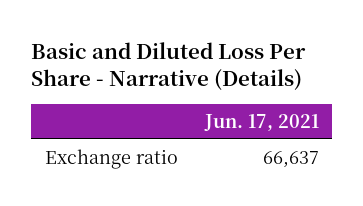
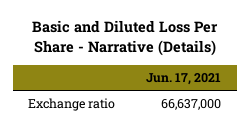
[262,150,319,168] 66,637 -> [161,99,222,111] 66,637,000

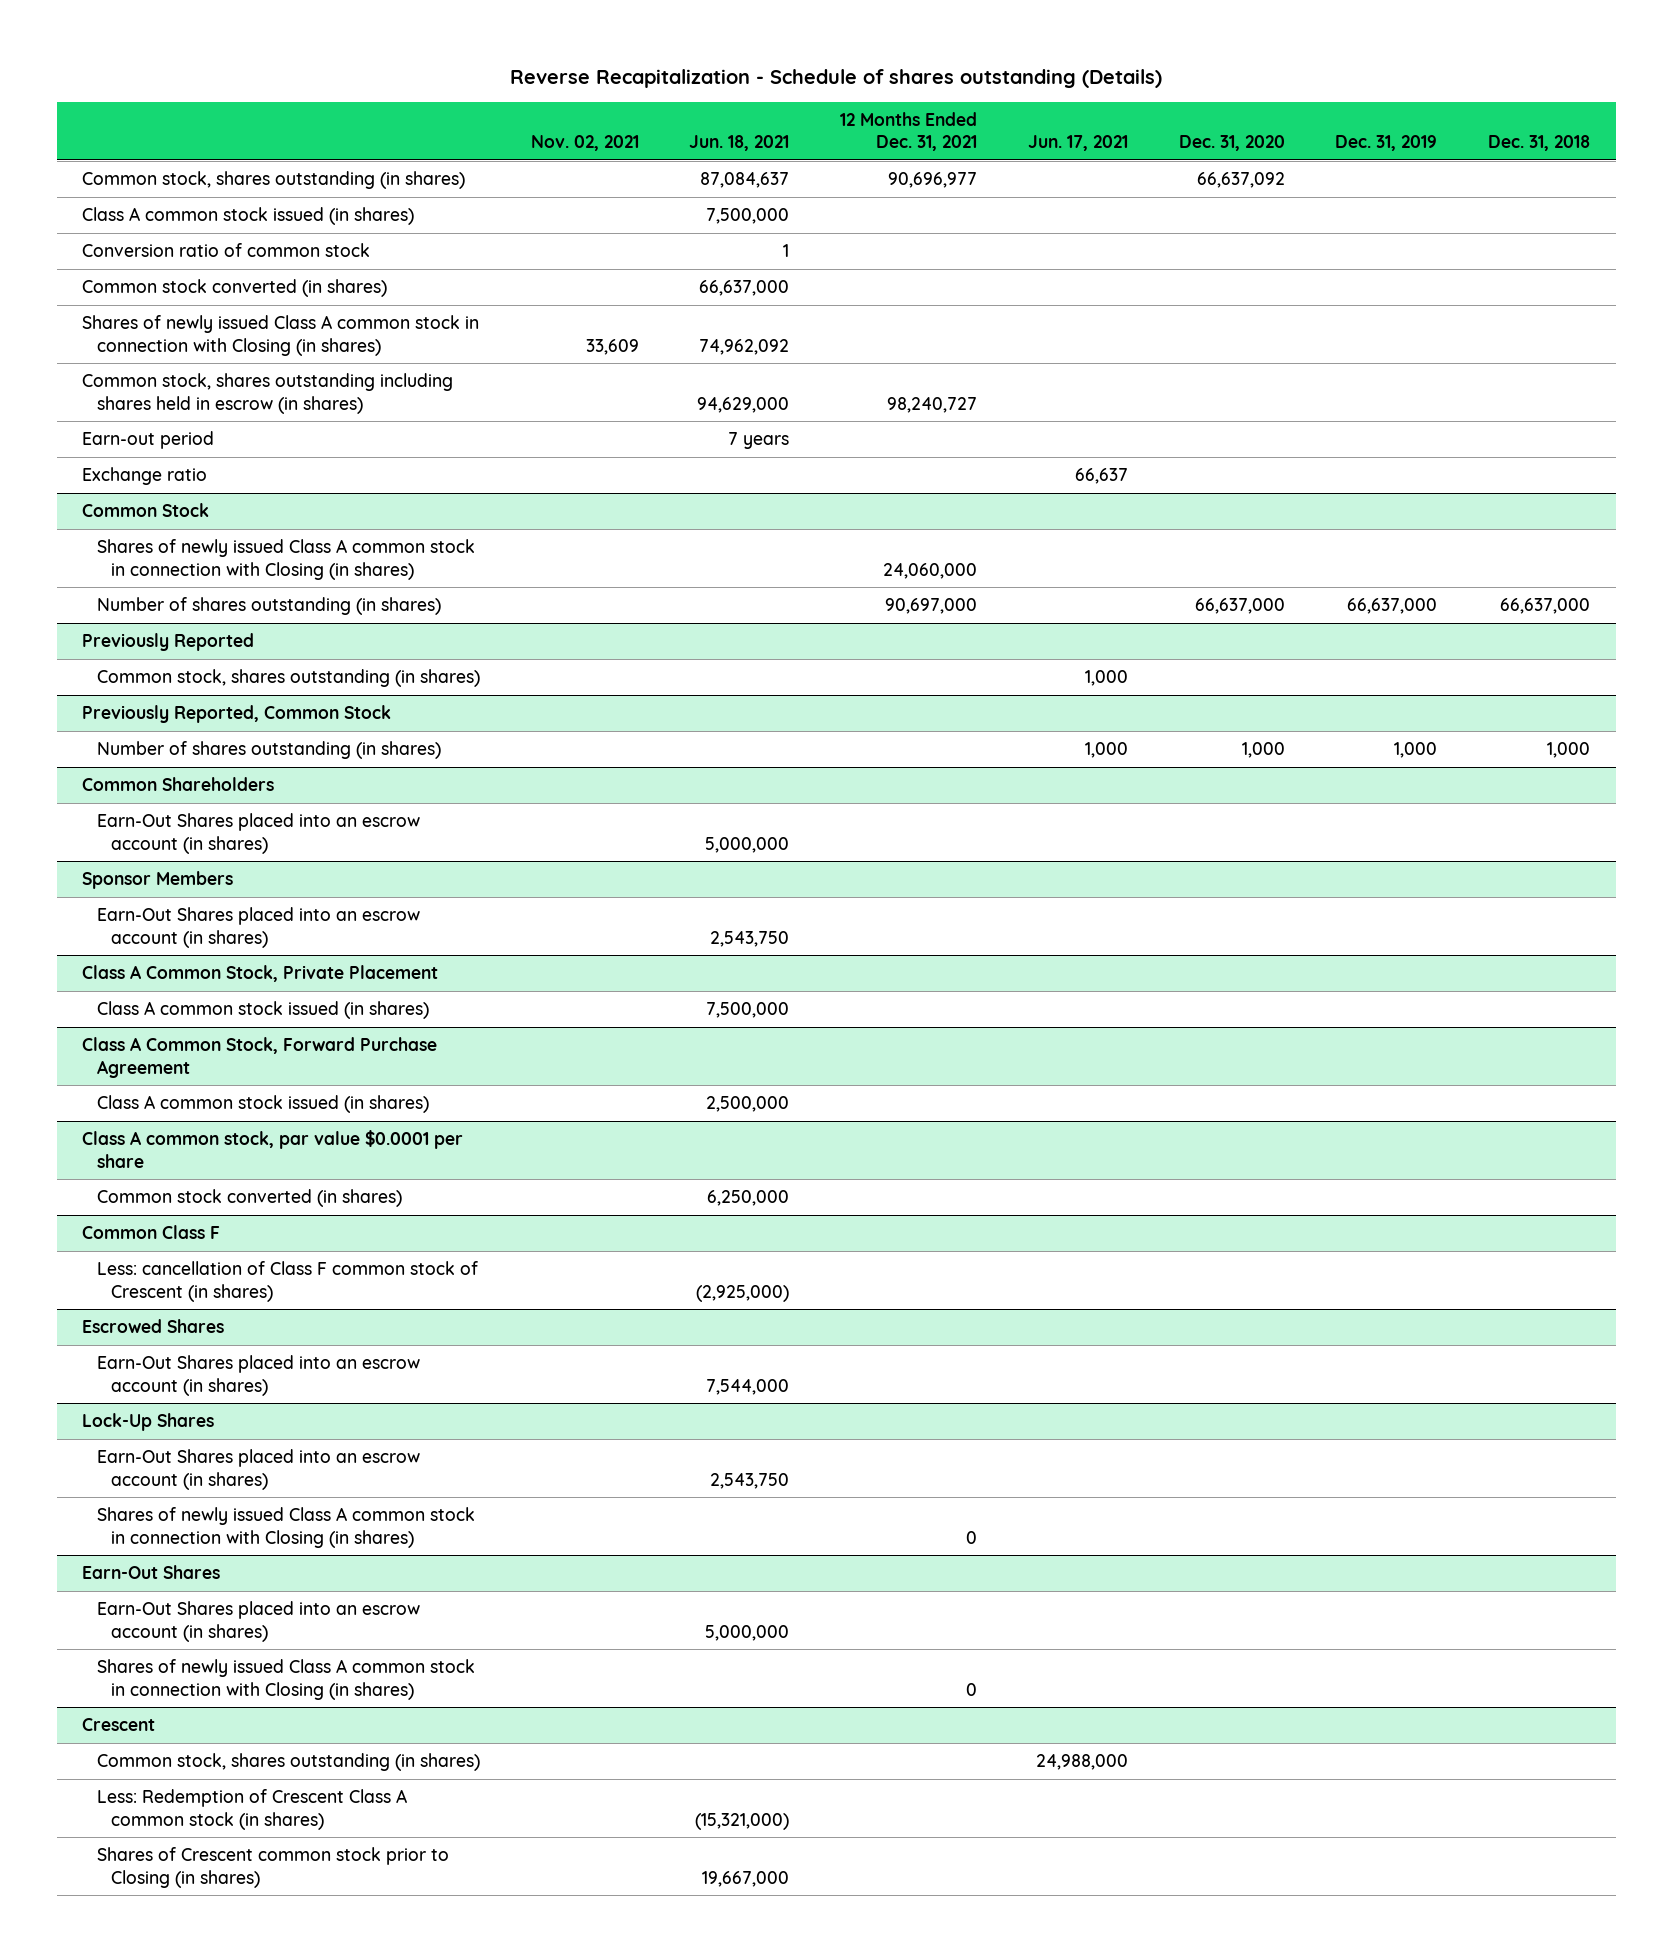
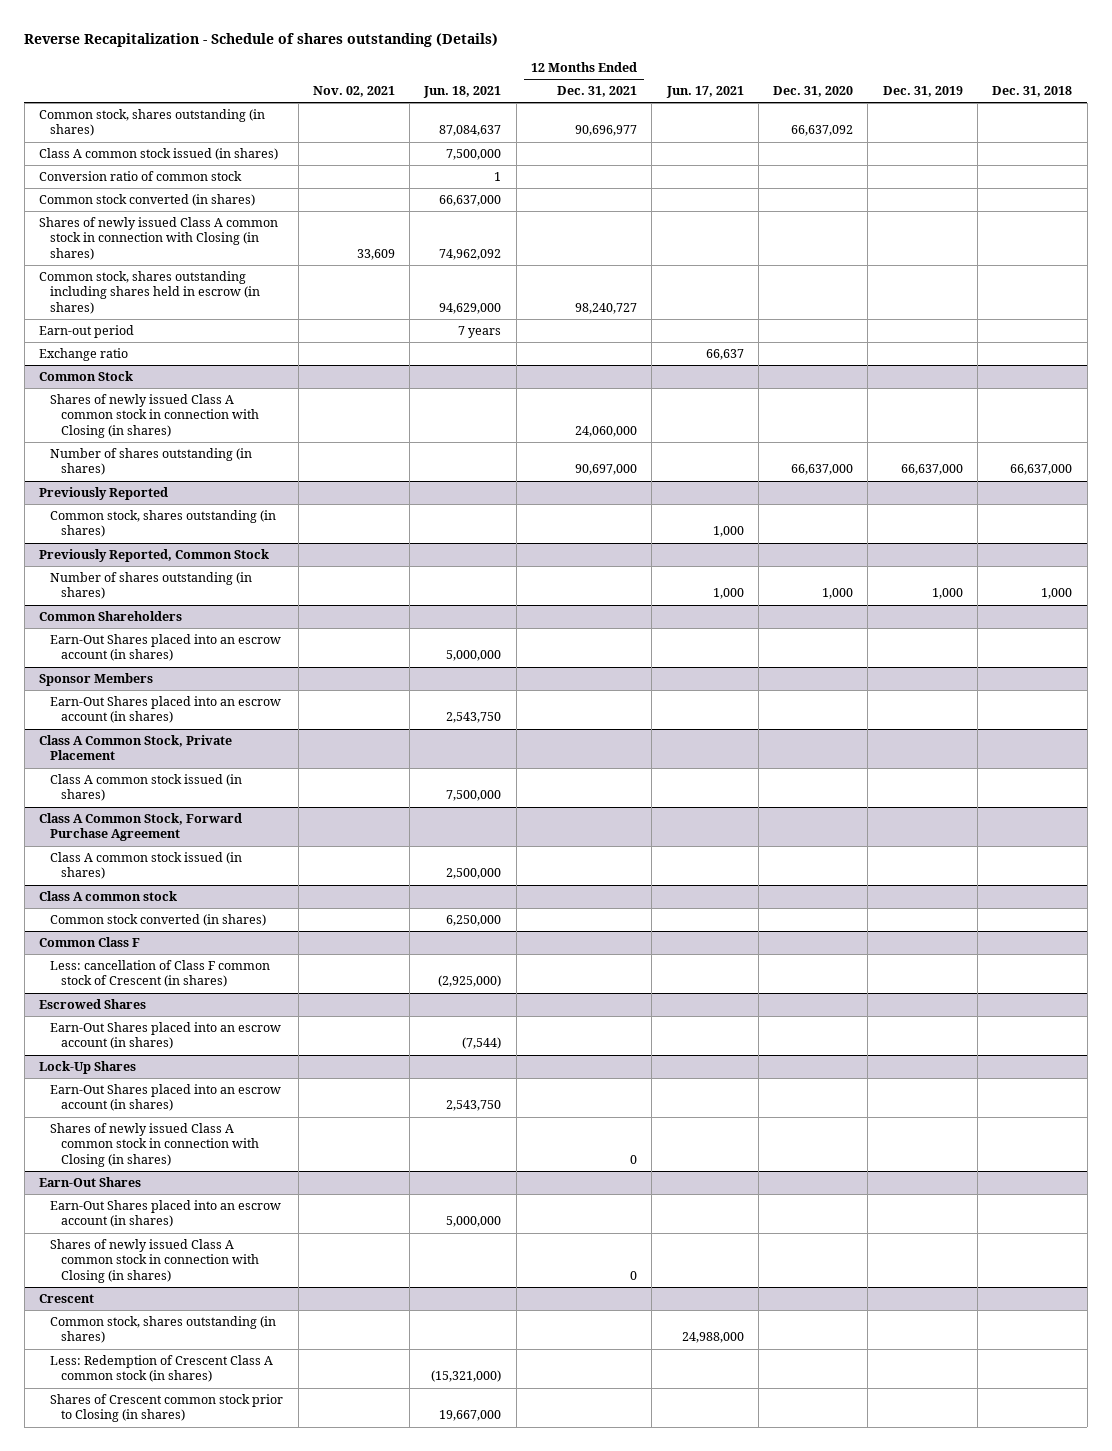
[82,1129,464,1168] Class A common stock, par value $0.0001 per share -> [39,890,178,901] Class A common stock
[706,1378,790,1395] 7,544,000 -> [462,1037,502,1050] (7,544)

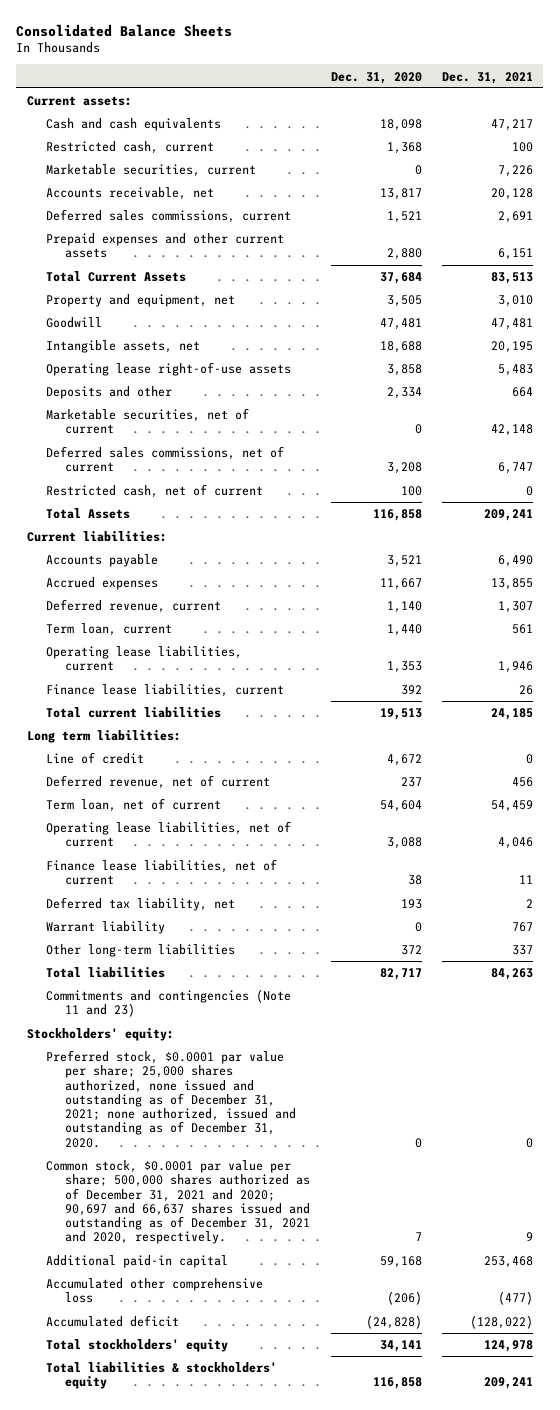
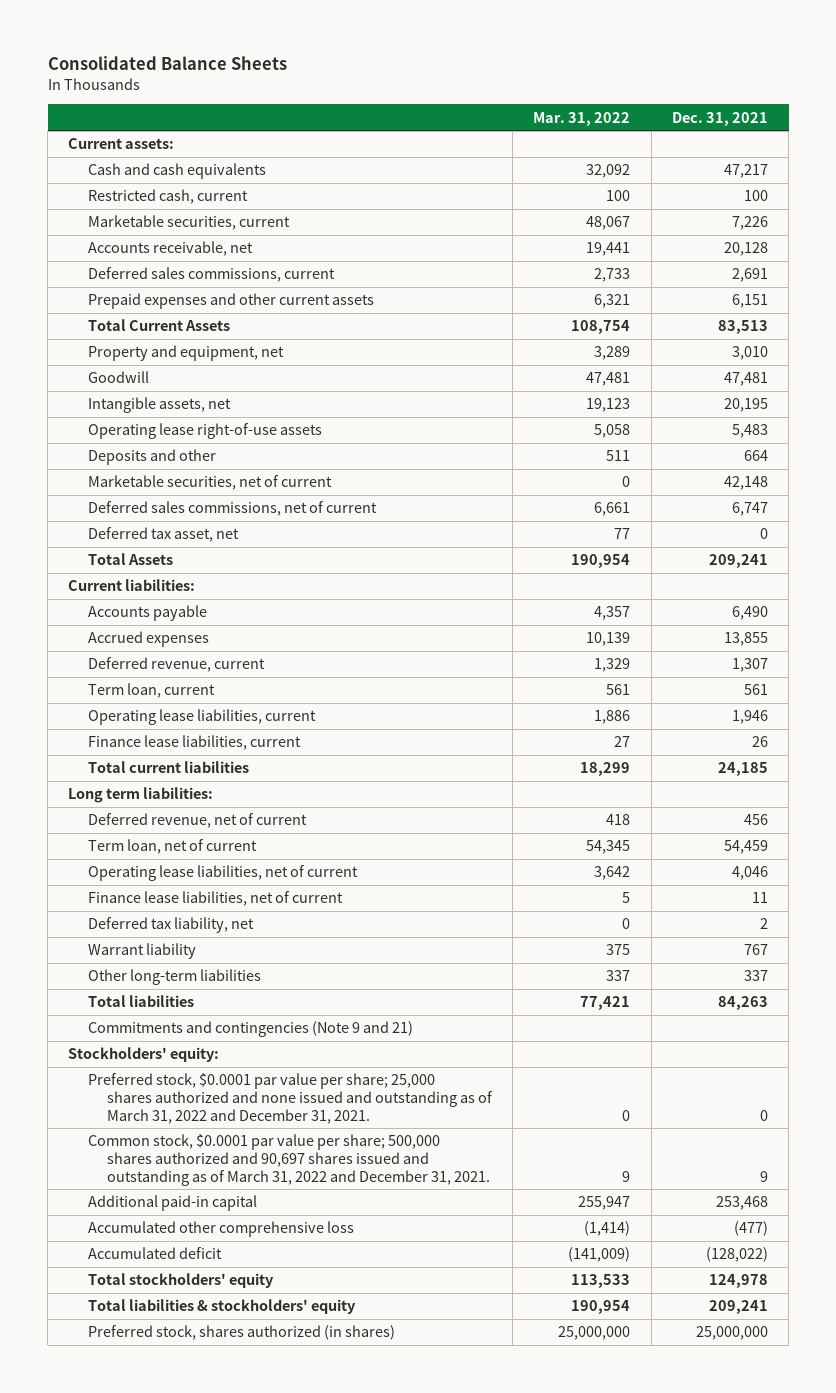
[330,71,422,84] Dec. 31, 2020 -> none
none -> [533,111,631,126] Mar. 31, 2022
[46,484,264,499] Restricted cash, net of current -> none
none -> [87,527,239,543] Deferred tax asset, net
[46,752,145,765] Line of credit -> none
[46,989,292,1018] Commitments and contingencies (Note 11 and 23) -> [87,1021,413,1038] Commitments and contingencies (Note 9 and 21)
[46,1050,297,1148] Preferred stock, $0.0001 par value per share; 25,000 shares authorized, none issued and outstanding as of December 31, 2021; none authorized, issued and outstanding as of December 31, 2020. -> [87,1073,493,1124] Preferred stock, $0.0001 par value per share; 25,000 shares authorized and none issued and outstanding as of March 31, 2022 and December 31, 2021.
[46,1160,311,1245] Common stock, $0.0001 par value per share; 500,000 shares authorized as of December 31, 2021 and 2020; 90,697 and 66,637 shares issued and outstanding as of December 31, 2021 and 2020, respectively. -> [87,1134,490,1186] Common stock, $0.0001 par value per share; 500,000 shares authorized and 90,697 shares issued and outstanding as of March 31, 2022 and December 31, 2021.
none -> [87,1325,395,1341] Preferred stock, shares authorized (in shares)

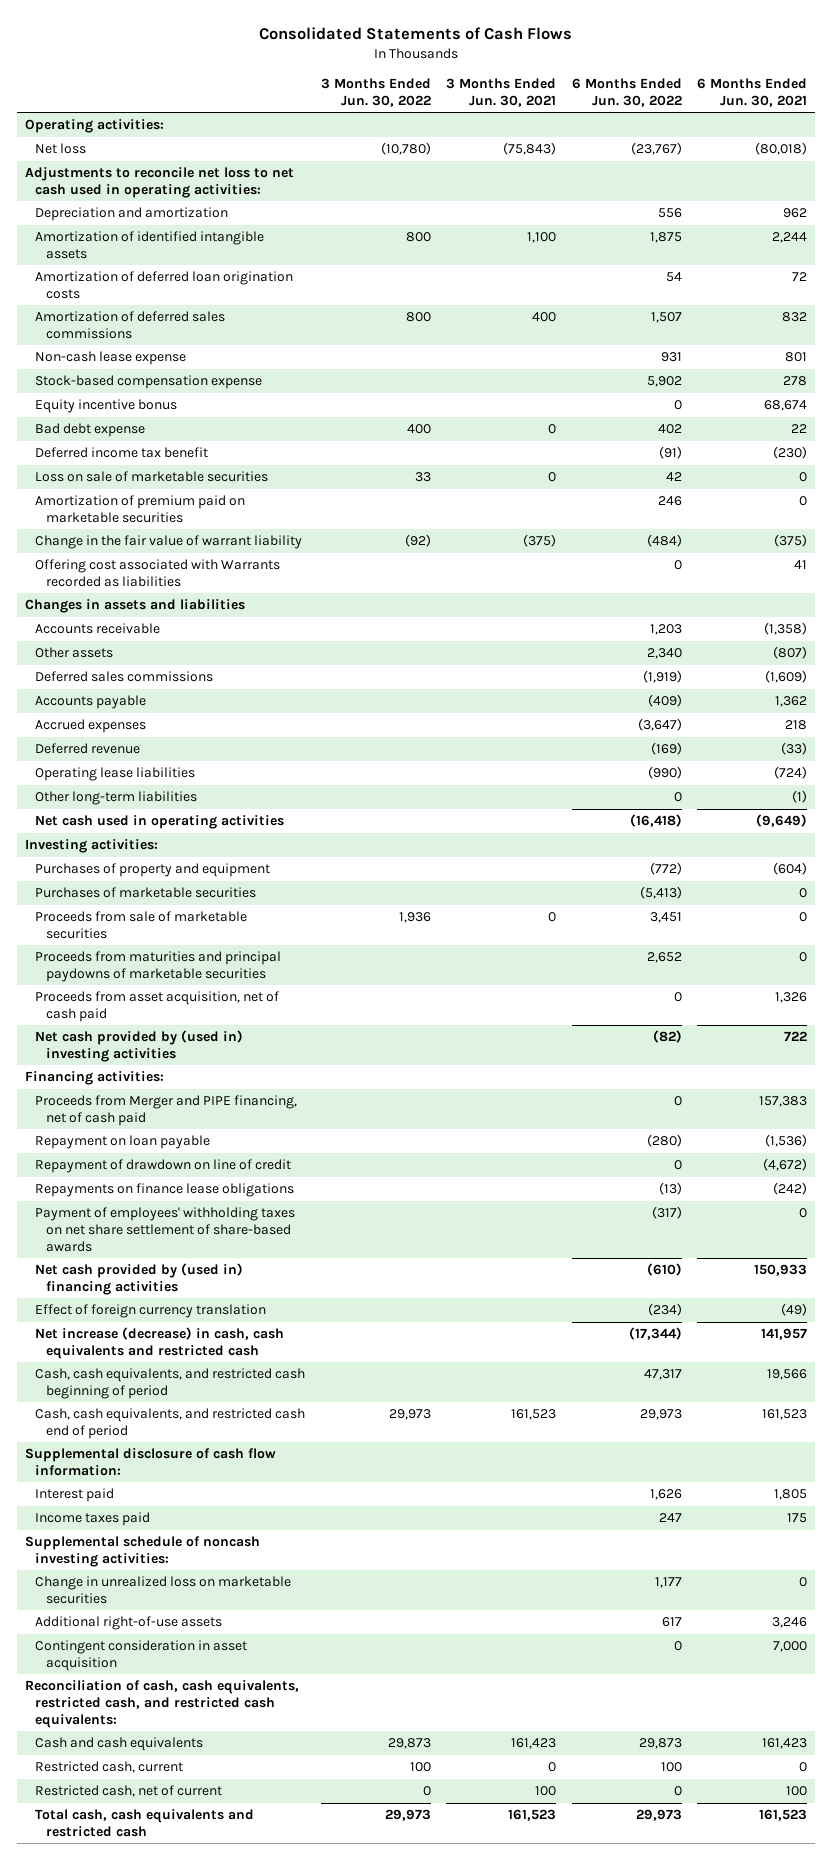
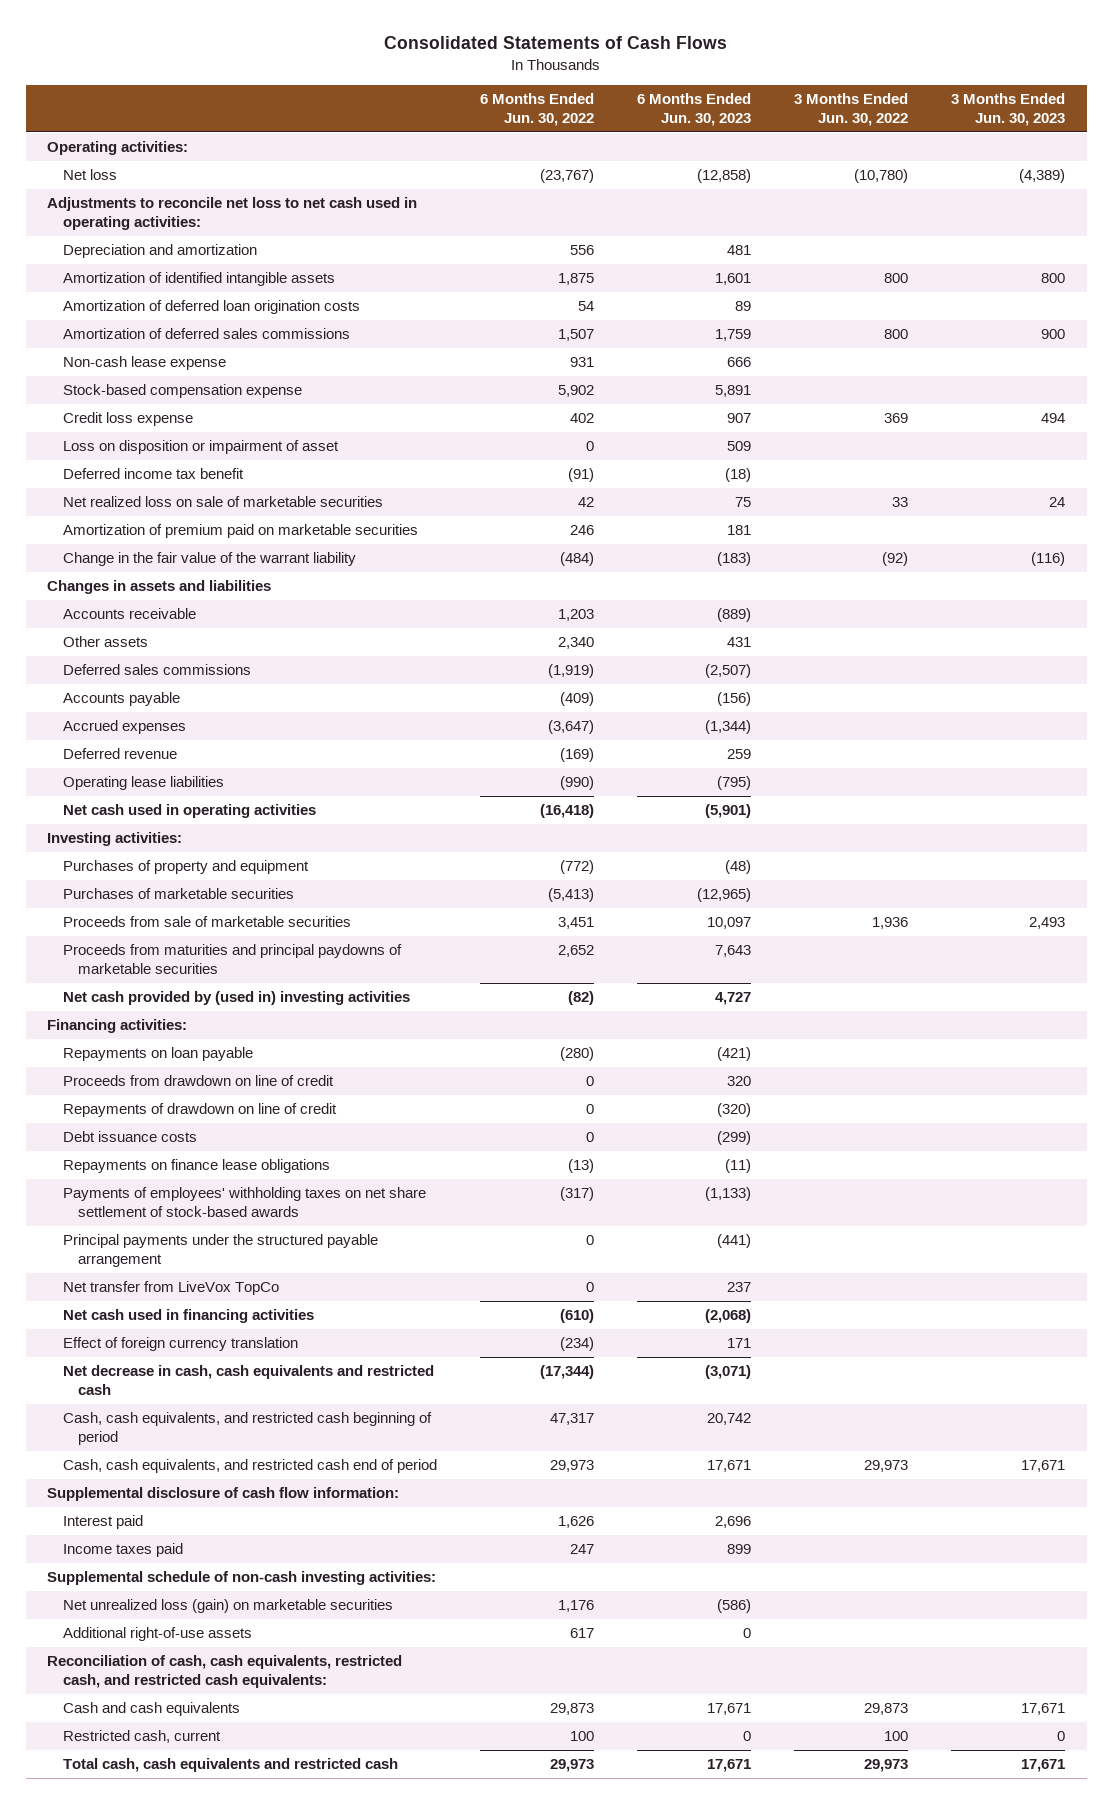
[446,78,557,108] 3 Months Ended Jun. 30, 2021 -> none
[697,78,808,108] 6 Months Ended Jun. 30, 2021 -> none
none -> [636,93,751,127] 6 Months Ended Jun. 30, 2023
none -> [951,93,1066,127] 3 Months Ended Jun. 30, 2023
[35,399,178,414] Equity incentive bonus -> none
[35,423,146,438] Bad debt expense -> [62,412,193,427] Credit loss expense
[406,424,431,435] 400 -> [884,413,909,424] 369
none -> [62,440,339,455] Loss on disposition or impairment of asset
[35,471,269,483] Loss on sale of marketable securities -> [62,496,383,508] Net realized loss on sale of marketable securities
[35,559,281,587] Offering cost associated with Warrants recorded as liabilities -> none
[35,535,303,550] Change in the fair value of warrant liability -> [62,552,356,567] Change in the fair value of the warrant liability
[35,791,198,806] Other long-term liabilities -> none
[35,991,280,1022] Proceeds from asset acquisition, net of cash paid -> none
[35,1095,298,1126] Proceeds from Merger and PIPE financing, net of cash paid -> none
[35,1135,211,1150] Repayment on loan payable -> [62,1047,253,1062] Repayments on loan payable
none -> [62,1075,334,1087] Proceeds from drawdown on line of credit
[35,1159,292,1174] Repayment of drawdown on line of credit -> [62,1103,337,1118] Repayments of drawdown on line of credit
none -> [62,1131,197,1143] Debt issuance costs
[35,1207,296,1252] Payment of employees' withholding taxes on net share settlement of share-based awards -> [62,1187,426,1218] Payments of employees' withholding taxes on net share settlement of stock-based awards
none -> [62,1234,378,1268] Principal payments under the structured payable arrangement
none -> [62,1281,279,1296] Net transfer from LiveVox TopCo
[35,1263,244,1295] Net cash provided by (used in) financing activities -> [62,1309,314,1324] Net cash used in financing activities
[35,1327,285,1359] Net increase (decrease) in cash, cash equivalents and restricted cash -> [62,1365,434,1396] Net decrease in cash, cash equivalents and restricted cash
[24,1536,260,1567] Supplemental schedule of noncash investing activities: -> [47,1571,437,1586] Supplemental schedule of non-cash investing activities:
[35,1576,292,1604] Change in unrealized loss on marketable securities -> [62,1599,393,1614] Net unrealized loss (gain) on marketable securities
[654,1577,682,1589] 1,177 -> [557,1600,594,1613] 1,176
[35,1640,248,1671] Contingent consideration in asset acquisition -> none
[35,1785,223,1798] Restricted cash, net of current -> none

